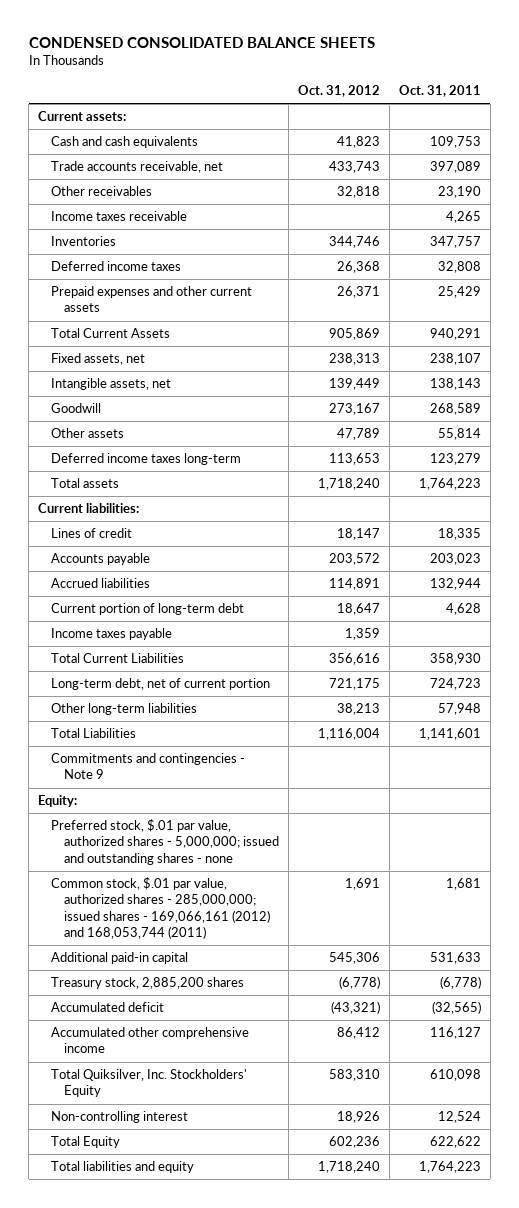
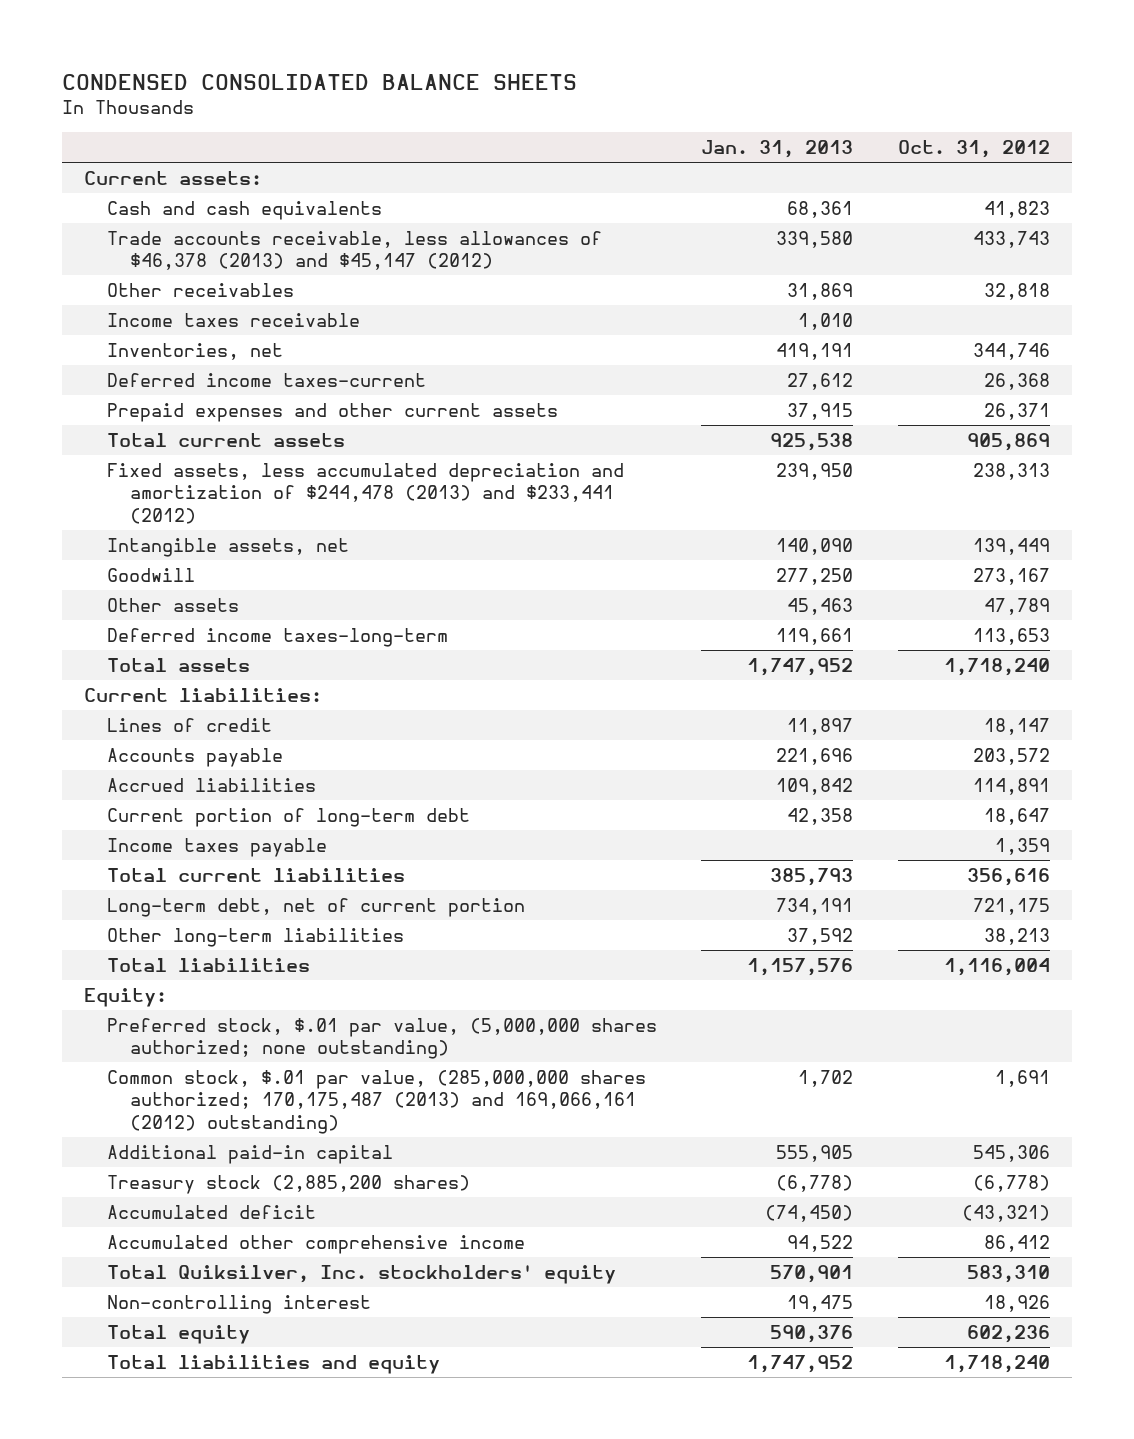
[398,85,481,98] Oct. 31, 2011 -> none
none -> [701,140,854,159] Jan. 31, 2013
[51,161,224,174] Trade accounts receivable, net -> [107,230,603,271] Trade accounts receivable, less allowances of $46,378 (2013) and $45,147 (2012)
[51,236,117,247] Inventories -> [107,342,284,360] Inventories, net
[51,261,182,272] Deferred income taxes -> [107,372,427,387] Deferred income taxes-current
[51,328,171,339] Total Current Assets -> [107,432,346,447] Total current assets
[51,353,146,366] Fixed assets, net -> [107,462,625,524] Fixed assets, less accumulated depreciation and amortization of $244,478 (2013) and $233,441 (2012)
[51,453,242,466] Deferred income taxes long-term -> [107,627,449,647] Deferred income taxes-long-term
[51,653,185,664] Total Current Liabilities -> [107,867,406,882] Total current liabilities
[51,753,246,780] Commitments and contingencies - Note 9 -> none
[51,728,137,739] Total Liabilities -> [107,957,311,972] Total liabilities
[51,819,279,865] Preferred stock, $.01 par value, authorized shares - 5,000,000; issued and outstanding shares - none -> [107,1017,658,1060] Preferred stock, $.01 par value, (5,000,000 shares authorized; none outstanding)
[51,877,270,939] Common stock, $.01 par value, authorized shares - 285,000,000; issued shares - 169,066,161 (2012) and 168,053,744 (2011) -> [107,1069,647,1134] Common stock, $.01 par value, (285,000,000 shares authorized; 170,175,487 (2013) and 169,066,161 (2012) outstanding)
[51,977,245,990] Treasury stock, 2,885,200 shares -> [107,1174,471,1194] Treasury stock (2,885,200 shares)
[51,1069,248,1098] Total Quiksilver, Inc. Stockholders' Equity -> [107,1264,617,1284] Total Quiksilver, Inc. stockholders' equity
[51,1136,121,1149] Total Equity -> [107,1324,251,1344] Total equity

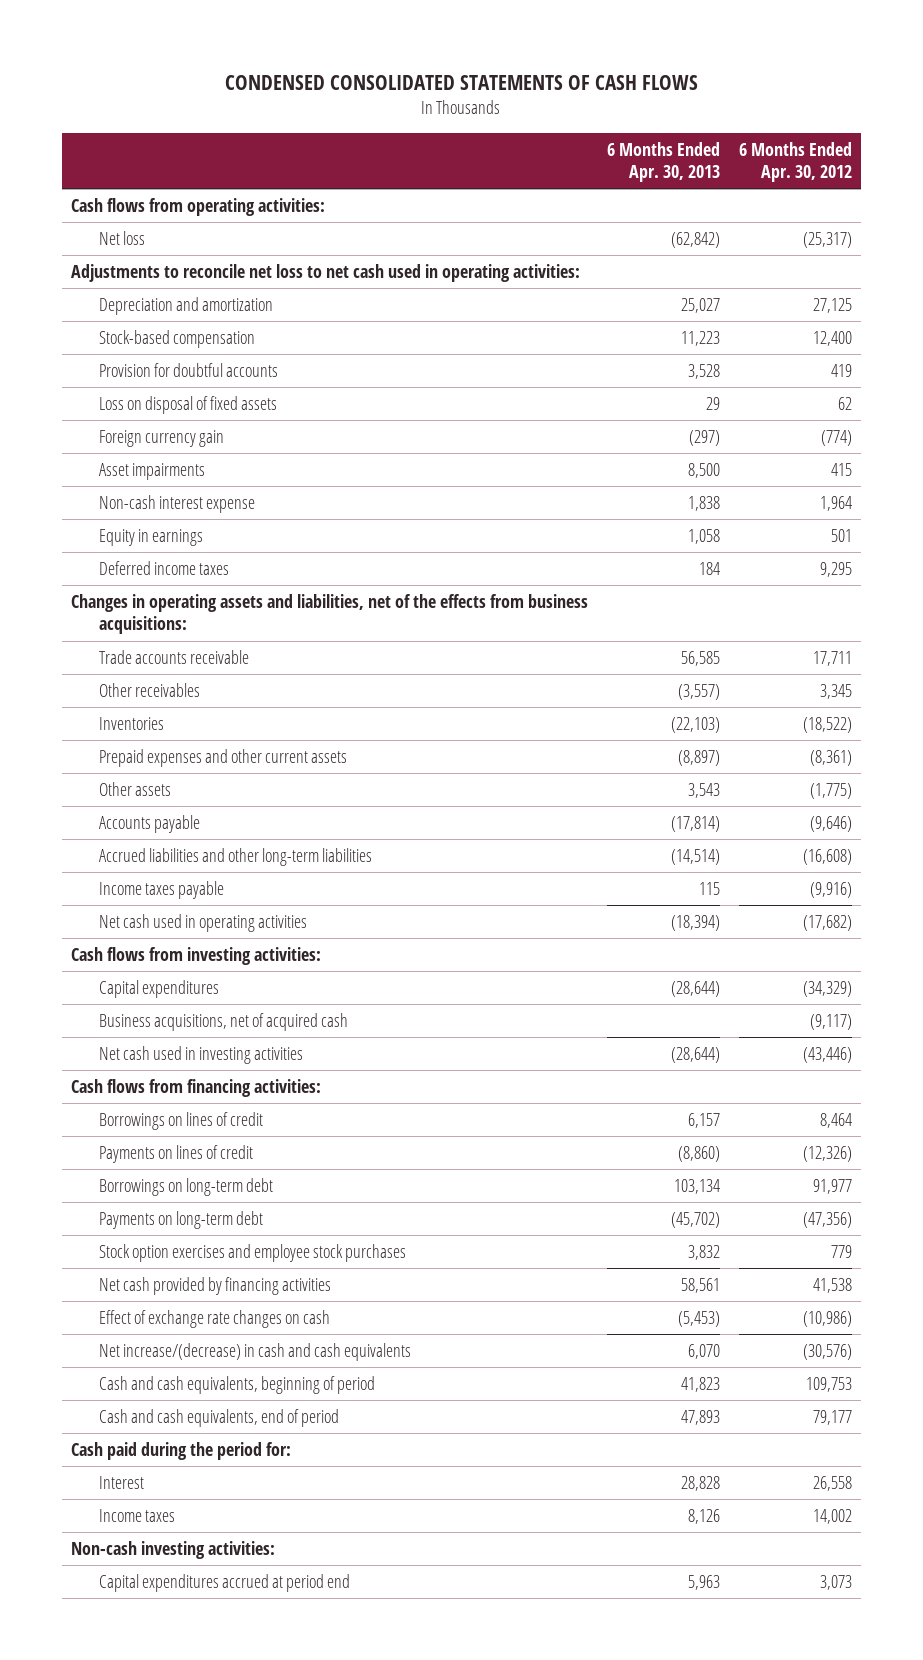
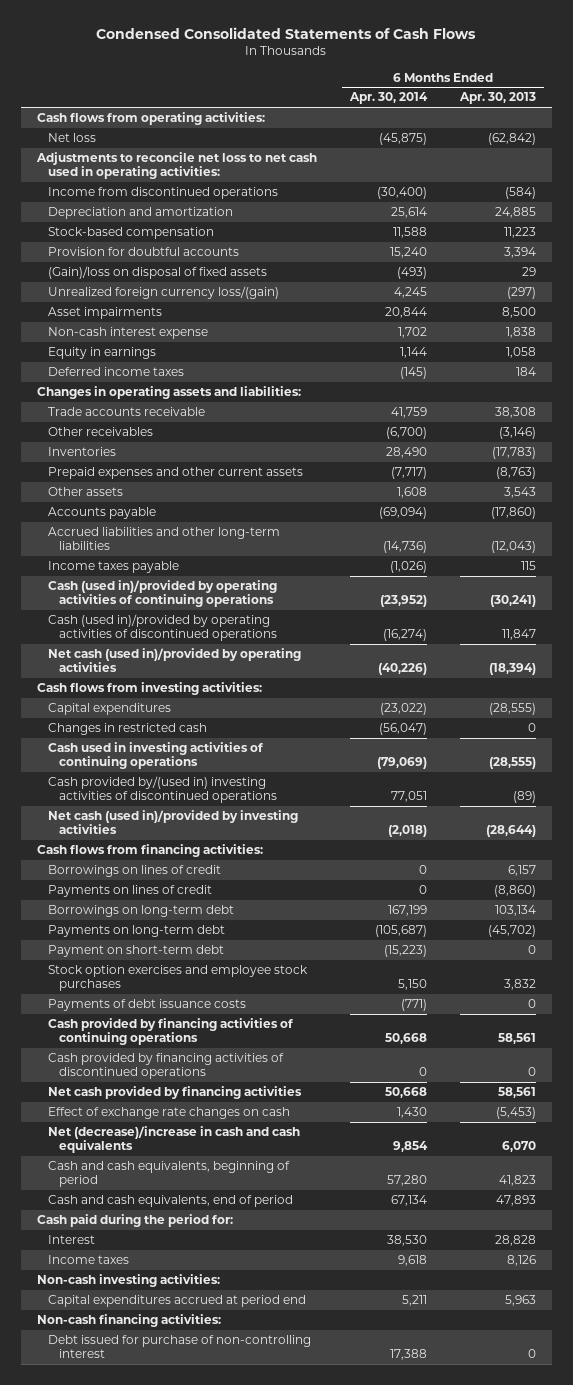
[225,74,699,90] CONDENSED CONSOLIDATED STATEMENTS OF CASH FLOWS -> [96,27,477,40] Condensed Consolidated Statements of Cash Flows
[738,141,852,182] 6 Months Ended Apr. 30, 2012 -> none
none -> [348,92,428,105] Apr. 30, 2014
none -> [48,187,279,200] Income from discontinued operations
[680,298,720,314] 25,027 -> [494,207,536,219] 24,885
[687,364,720,380] 3,528 -> [503,247,536,259] 3,394
[99,396,278,415] Loss on disposal of fixed assets -> [48,266,268,280] (Gain)/loss on disposal of fixed assets
[99,430,225,448] Foreign currency gain -> [48,286,280,300] Unrealized foreign currency loss/(gain)
[70,594,588,635] Changes in operating assets and liabilities, net of the effects from business acquisitions: -> [36,386,301,400] Changes in operating assets and liabilities:
[680,651,720,667] 56,585 -> [494,407,536,419] 38,308
[677,684,720,701] (3,557) -> [498,427,536,440] (3,146)
[670,717,720,734] (22,103) -> [491,447,536,460] (17,783)
[677,750,720,767] (8,897) -> [495,467,536,480] (8,763)
[670,816,720,833] (17,814) -> [490,507,536,520] (17,860)
[670,849,720,866] (14,514) -> [490,540,536,553] (12,043)
none -> [48,580,278,607] Cash (used in)/provided by operating activities of continuing operations
none -> [48,614,278,641] Cash (used in)/provided by operating activities of discontinued operations
[99,914,308,933] Net cash used in operating activities -> [48,648,302,672] Net cash (used in)/provided by operating activities
[99,1013,349,1032] Business acquisitions, net of acquired cash -> none
[670,981,720,998] (28,644) -> [488,703,536,716] (28,555)
none -> [48,723,208,736] Changes in restricted cash
none -> [48,742,264,769] Cash used in investing activities of continuing operations
none -> [48,776,278,803] Cash provided by/(used in) investing activities of discontinued operations
[99,1046,304,1065] Net cash used in investing activities -> [48,810,299,834] Net cash (used in)/provided by investing activities
none -> [48,945,225,958] Payment on short-term debt
none -> [48,999,247,1012] Payments of debt issuance costs
none -> [48,1018,294,1045] Cash provided by financing activities of continuing operations
none -> [48,1053,285,1079] Cash provided by financing activities of discontinued operations
[99,1343,412,1362] Net increase/(decrease) in cash and cash equivalents -> [48,1126,301,1153] Net (decrease)/increase in cash and cash equivalents
none -> [36,1314,221,1328] Non-cash financing activities:
none -> [48,1335,312,1358] Debt issued for purchase of non-controlling interest

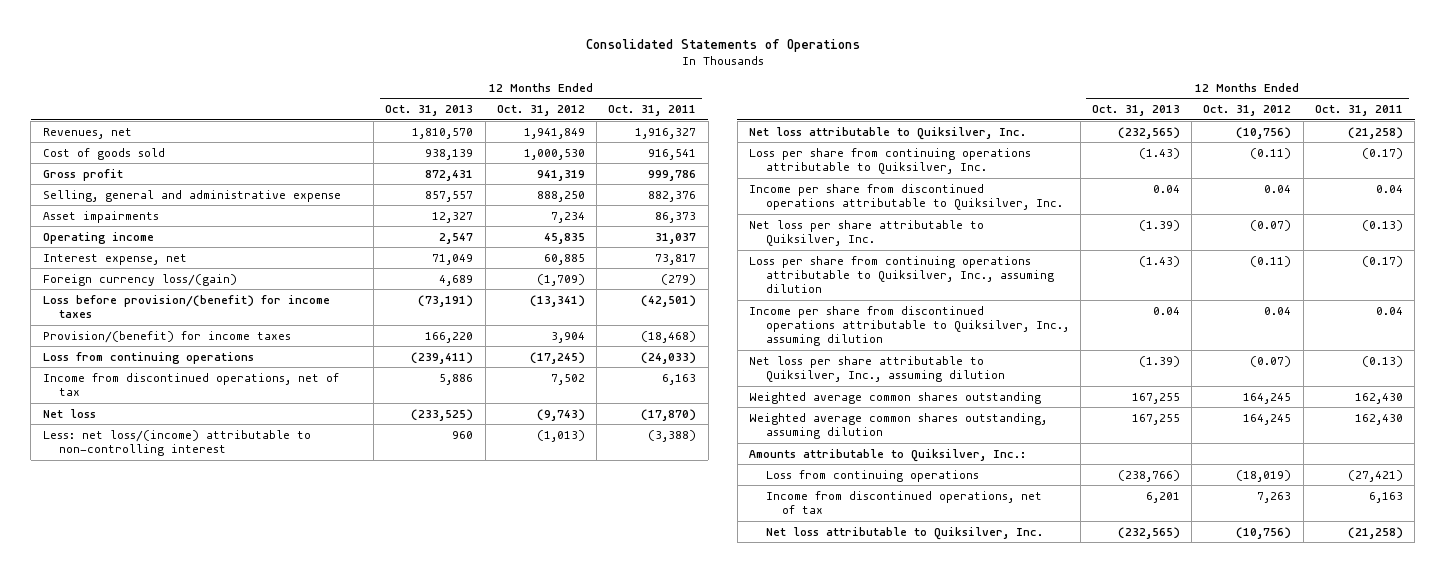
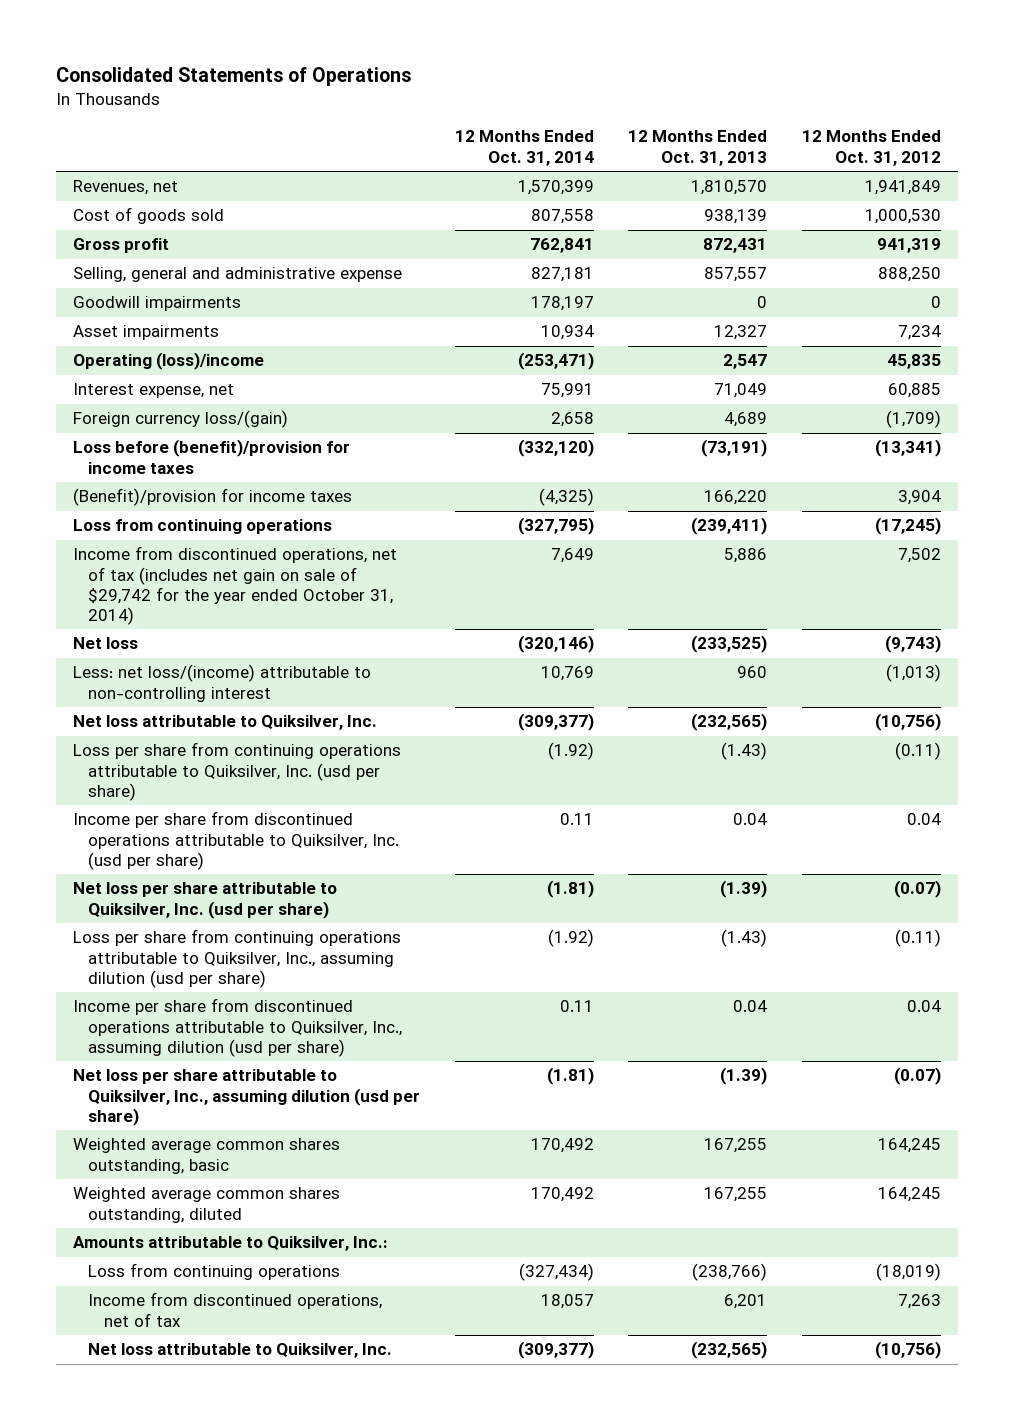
[608,104,697,116] Oct. 31, 2011 -> none
none -> [454,130,594,166] 12 Months Ended Oct. 31, 2014
none -> [72,296,241,312] Goodwill impairments
[42,231,154,244] Operating income -> [72,352,264,371] Operating (loss)/income
[42,294,330,318] Loss before provision/(benefit) for income taxes -> [72,439,350,474] Loss before (benefit)/provision for income taxes
[42,330,291,343] Provision/(benefit) for income taxes -> [72,488,352,507] (Benefit)/provision for income taxes
[42,372,339,396] Income from discontinued operations, net of tax -> [72,546,397,626] Income from discontinued operations, net of tax (includes net gain on sale of $29,742 for the year ended October 31, 2014)
[749,147,1032,174] Loss per share from continuing operations attributable to Quiksilver, Inc. -> [72,742,401,801] Loss per share from continuing operations attributable to Quiksilver, Inc. (usd per share)
[749,183,1063,210] Income per share from discontinued operations attributable to Quiksilver, Inc. -> [72,811,400,870] Income per share from discontinued operations attributable to Quiksilver, Inc. (usd per share)
[749,219,985,246] Net loss per share attributable to Quiksilver, Inc. -> [72,882,337,919] Net loss per share attributable to Quiksilver, Inc. (usd per share)
[749,255,1054,294] Loss per share from continuing operations attributable to Quiksilver, Inc., assuming dilution -> [72,929,401,988] Loss per share from continuing operations attributable to Quiksilver, Inc., assuming dilution (usd per share)
[749,305,1069,347] Income per share from discontinued operations attributable to Quiksilver, Inc., assuming dilution -> [72,998,403,1057] Income per share from discontinued operations attributable to Quiksilver, Inc., assuming dilution (usd per share)
[749,355,1005,382] Net loss per share attributable to Quiksilver, Inc., assuming dilution -> [72,1069,421,1126] Net loss per share attributable to Quiksilver, Inc., assuming dilution (usd per share)
[749,391,1042,404] Weighted average common shares outstanding -> [72,1138,340,1174] Weighted average common shares outstanding, basic
[749,412,1048,439] Weighted average common shares outstanding, assuming dilution -> [72,1187,340,1223] Weighted average common shares outstanding, diluted

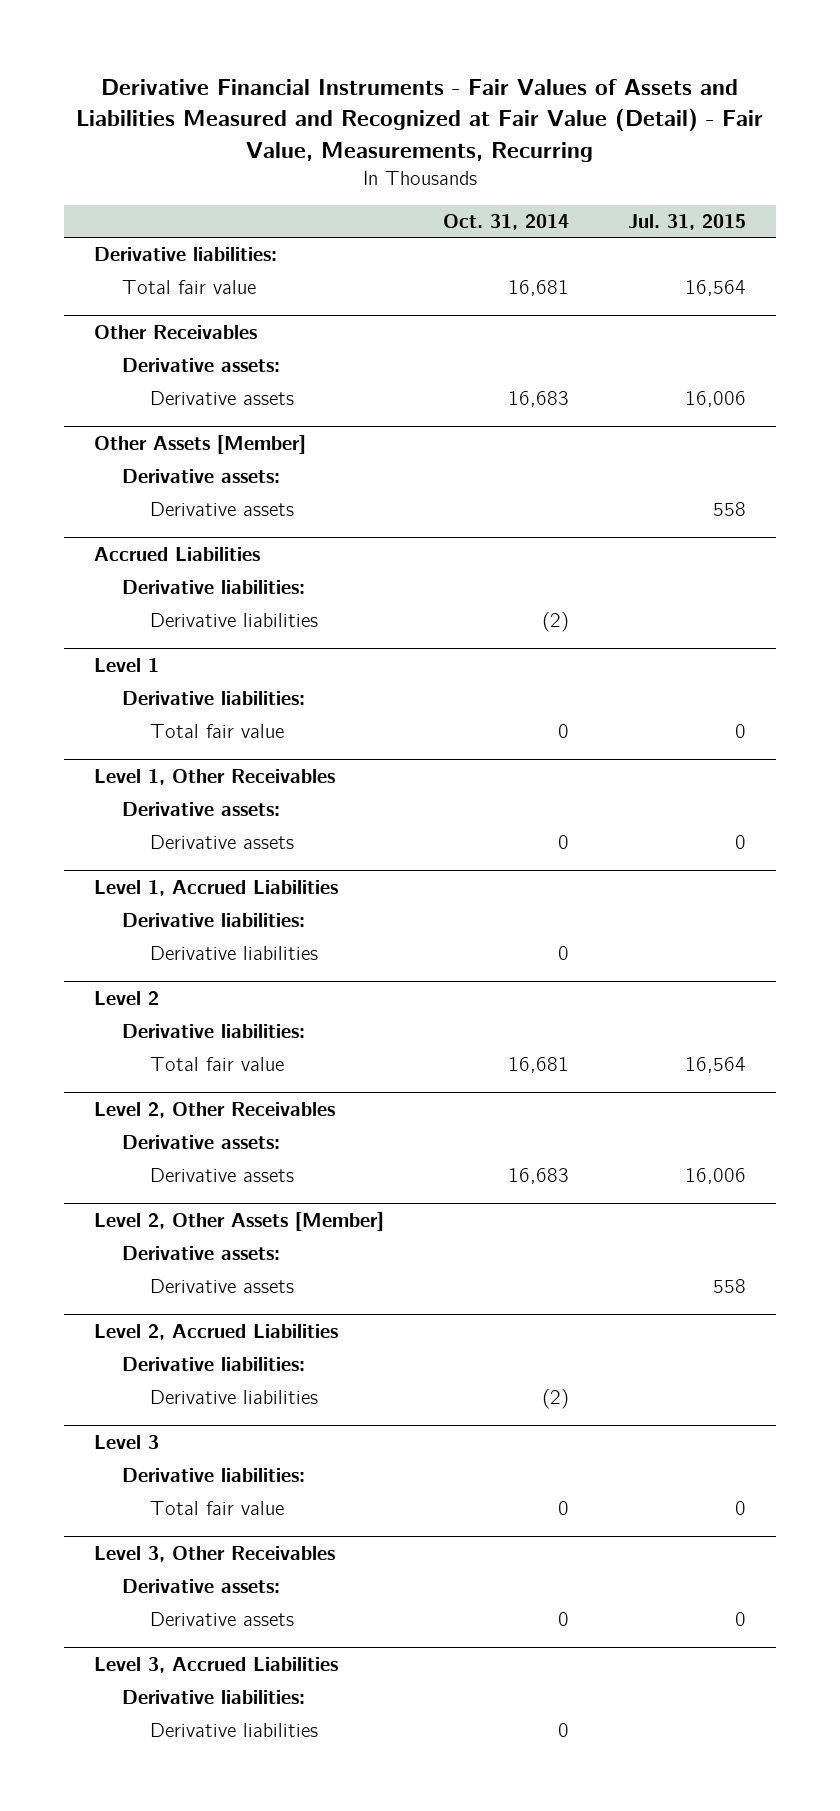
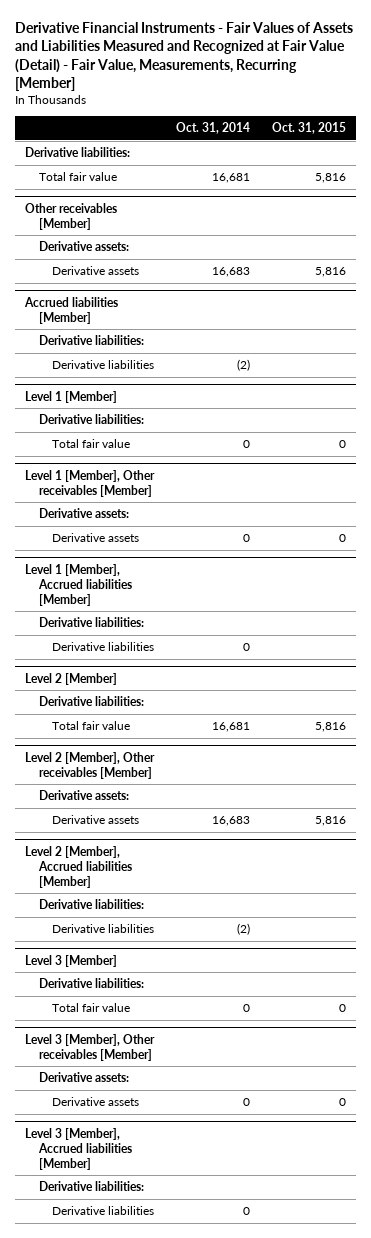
[75,79,763,162] Derivative Financial Instruments - Fair Values of Assets and Liabilities Measured and Recognized at Fair Value (Detail) - Fair Value, Measurements, Recurring -> [14,21,353,91] Derivative Financial Instruments - Fair Values of Assets and Liabilities Measured and Recognized at Fair Value (Detail) - Fair Value, Measurements, Recurring [Member]
[628,214,747,231] Jul. 31, 2015 -> none
none -> [271,121,346,134] Oct. 31, 2015
[93,325,257,340] Other Receivables -> [25,202,118,230] Other receivables [Member]
[121,469,280,484] Derivative assets: -> none
[150,502,295,517] Derivative assets -> none
[93,547,260,562] Accrued Liabilities -> none
[93,435,306,455] Other Assets [Member] -> [24,296,119,324] Accrued liabilities [Member]
[93,658,159,673] Level 1 -> [25,390,118,403] Level 1 [Member]
[93,769,335,786] Level 1, Other Receivables -> [25,469,156,497] Level 1 [Member], Other receivables [Member]
[93,880,338,897] Level 1, Accrued Liabilities -> [25,563,132,606] Level 1 [Member], Accrued liabilities [Member]
[93,991,159,1006] Level 2 -> [25,672,118,685] Level 2 [Member]
[93,1102,335,1119] Level 2, Other Receivables -> [25,751,156,779] Level 2 [Member], Other receivables [Member]
[93,1212,384,1232] Level 2, Other Assets [Member] -> none
[121,1246,280,1261] Derivative assets: -> none
[150,1279,295,1294] Derivative assets -> none
[93,1324,338,1341] Level 2, Accrued Liabilities -> [25,845,132,888] Level 2 [Member], Accrued liabilities [Member]
[93,1435,159,1450] Level 3 -> [25,954,118,967] Level 3 [Member]
[93,1546,335,1563] Level 3, Other Receivables -> [25,1033,156,1061] Level 3 [Member], Other receivables [Member]
[93,1657,338,1674] Level 3, Accrued Liabilities -> [25,1127,132,1170] Level 3 [Member], Accrued liabilities [Member]

